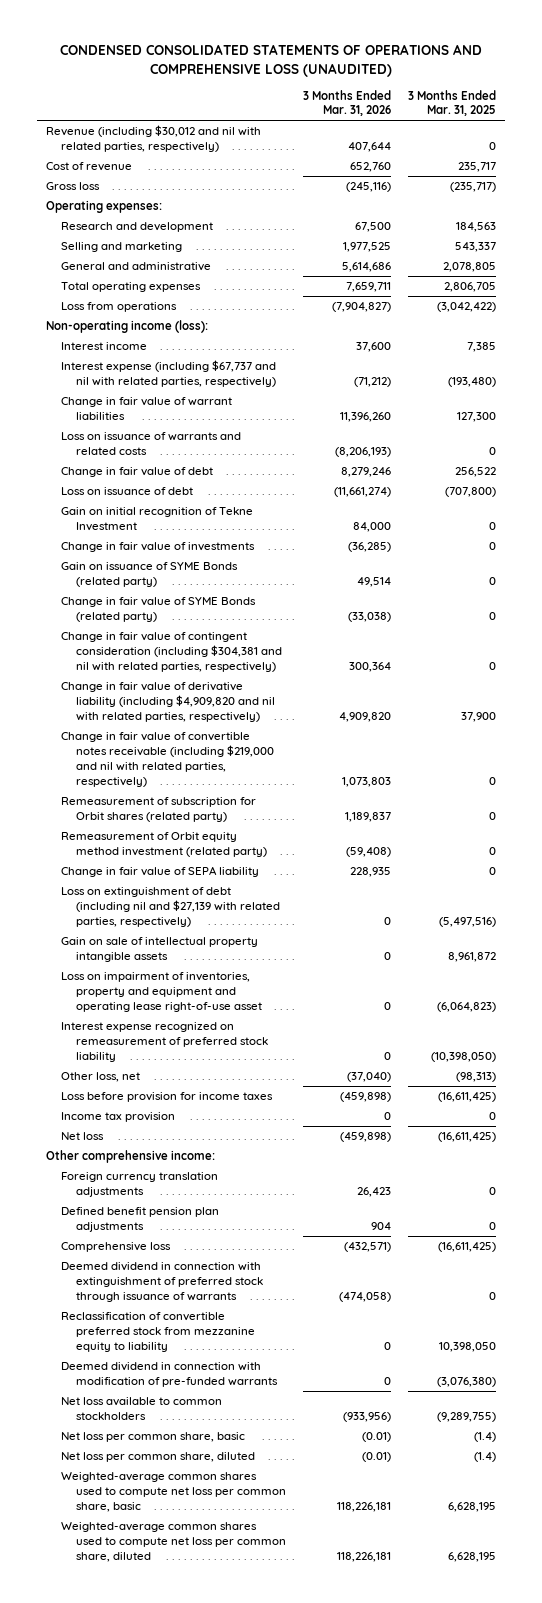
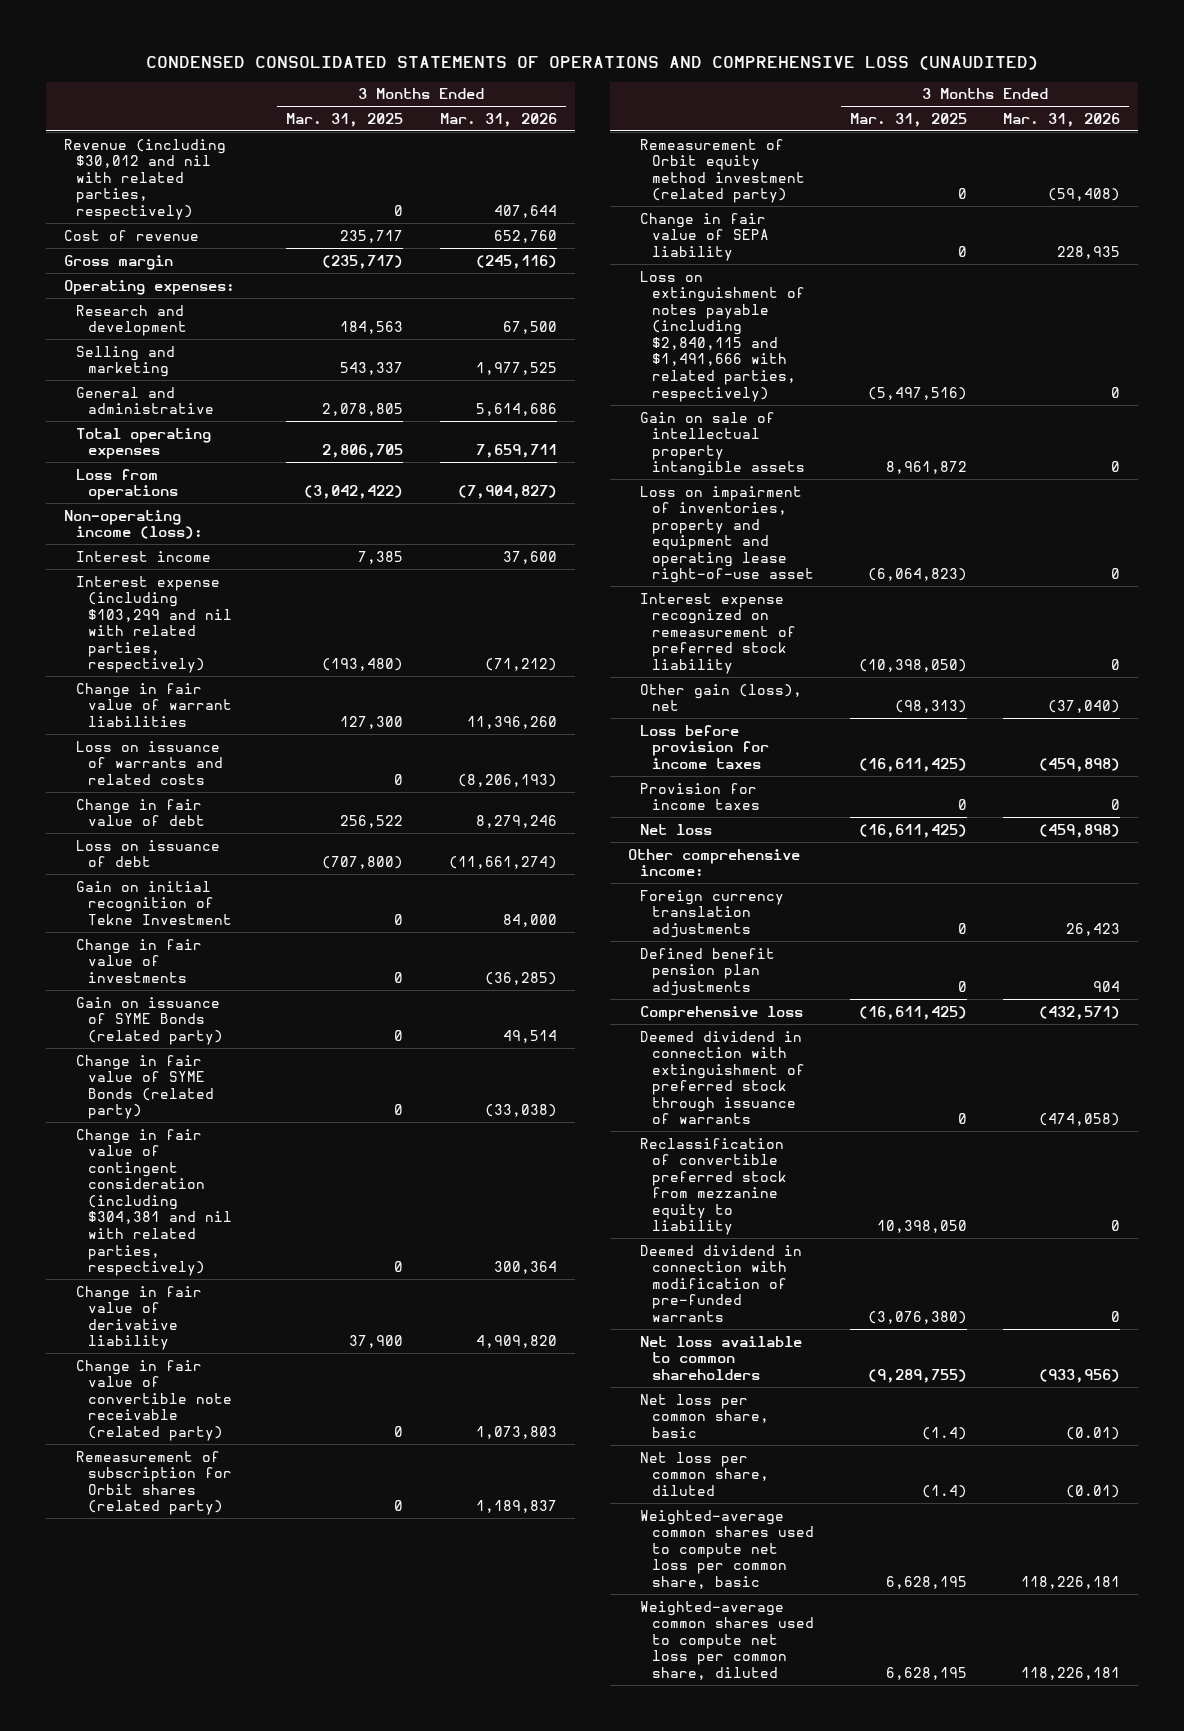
[45,182,100,191] Gross loss -> [64,254,174,270] Gross margin
[60,360,277,388] Interest expense (including $67,737 and nil with related parties, respectively) -> [75,575,232,674] Interest expense (including $103,299 and nil with related parties, respectively)
[60,682,276,723] Change in fair value of derivative liability (including $4,909,820 and nil with related parties, respectively) -> [75,1285,202,1351] Change in fair value of derivative liability
[60,732,275,787] Change in fair value of convertible notes receivable (including $219,000 and nil with related parties, respectively) -> [75,1359,232,1441] Change in fair value of convertible note receivable (related party)
[60,887,281,928] Loss on extinguishment of debt (including nil and $27,139 with related parties, respectively) -> [639,270,805,402] Loss on extinguishment of notes payable (including $2,840,115 and $1,491,666 with related parties, respectively)
[60,1072,140,1083] Other loss, net -> [639,683,802,712] Other gain (loss), net
[60,1112,175,1123] Income tax provision -> [639,782,760,811] Provision for income taxes
[60,1397,222,1421] Net loss available to common stockholders -> [639,1335,802,1380] Net loss available to common shareholders

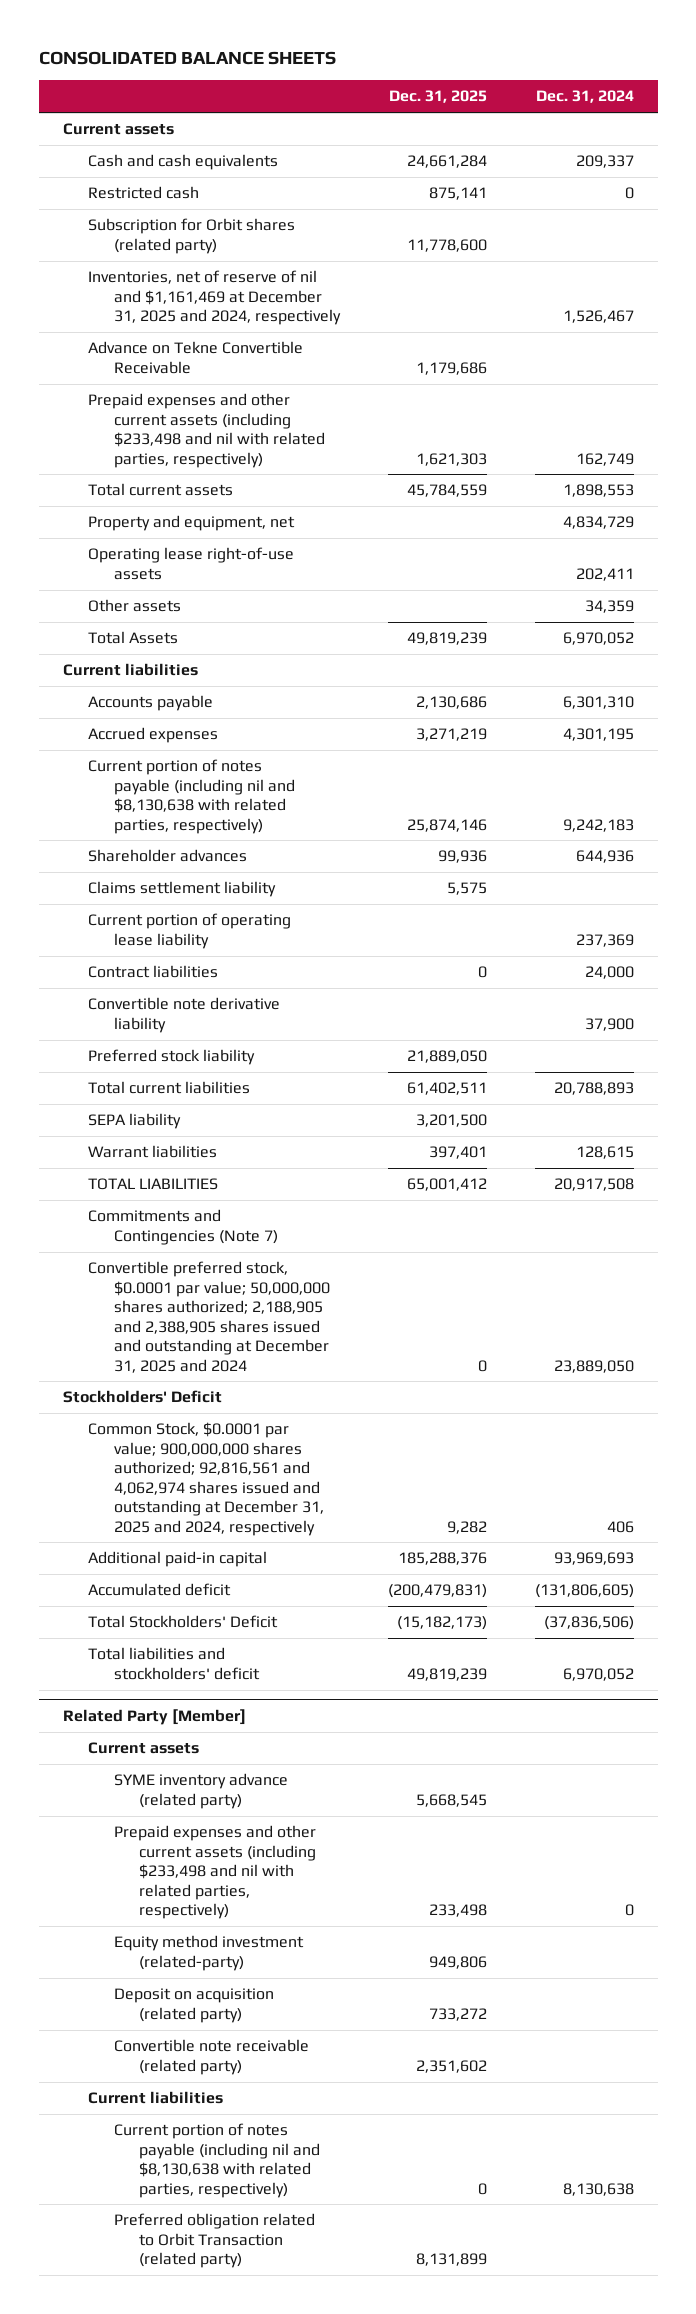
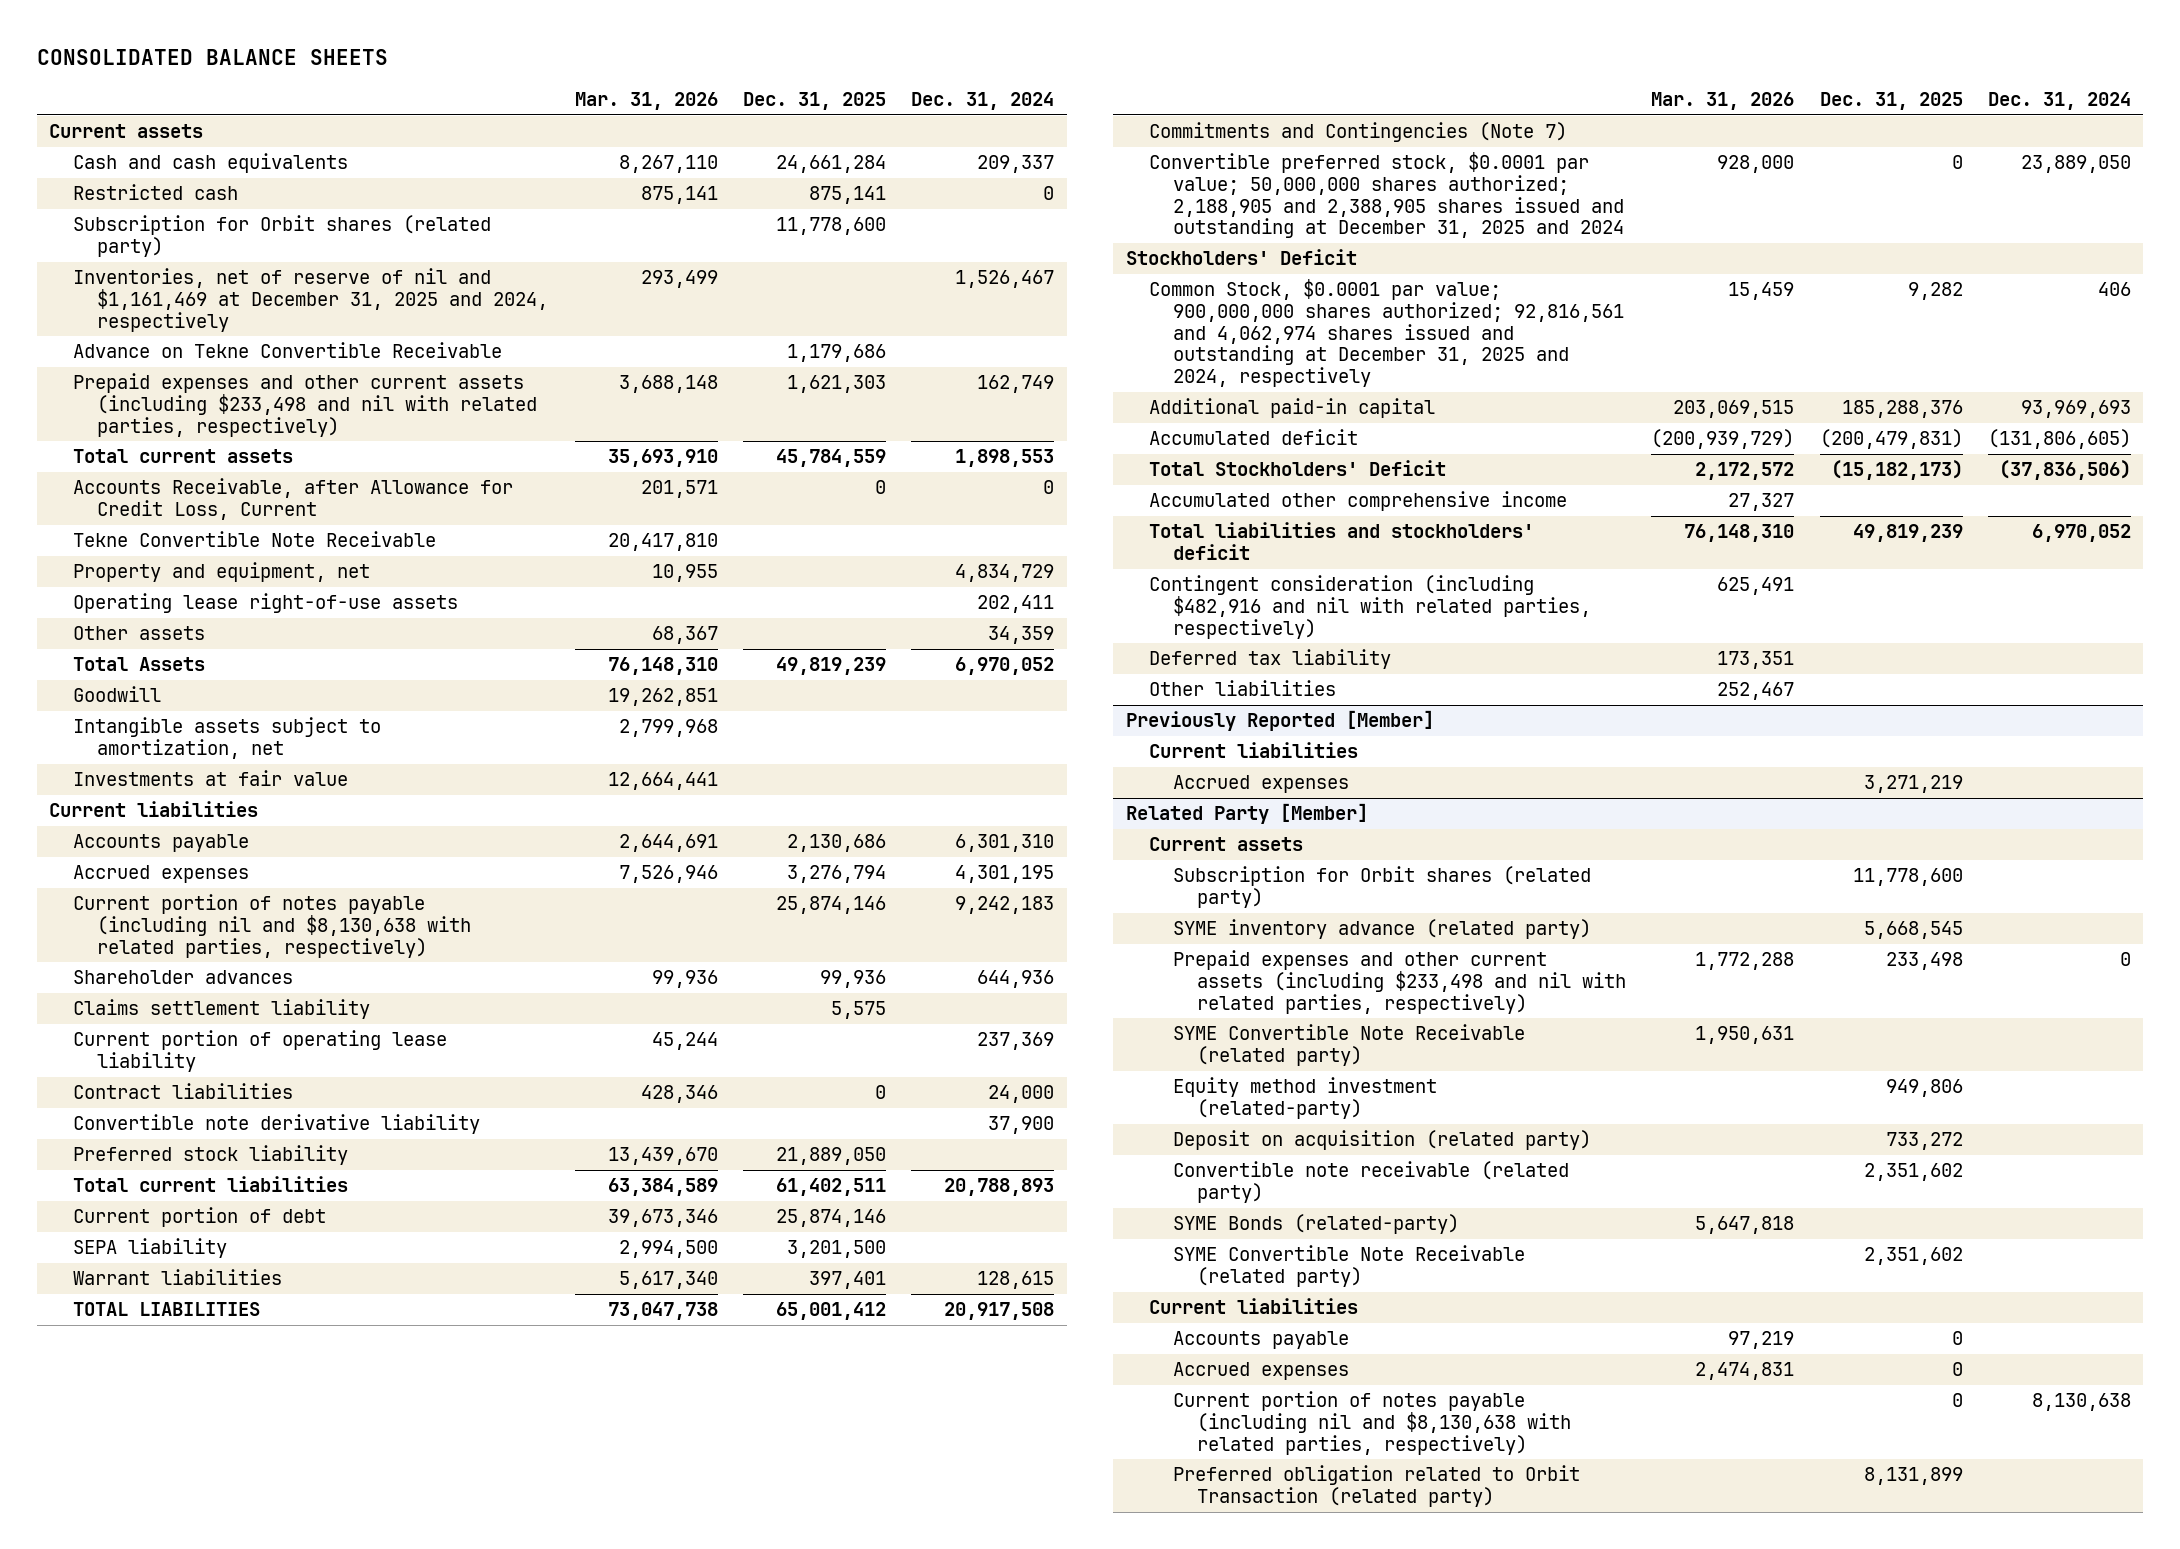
none -> [574,91,718,110] Mar. 31, 2026
none -> [72,478,513,520] Accounts Receivable, after Allowance for Credit Loss, Current
none -> [72,531,436,548] Tekne Convertible Note Receivable
none -> [72,686,161,703] Goodwill
none -> [72,717,381,759] Intangible assets subject to amortization, net
none -> [72,770,348,787] Investments at fair value
[415,728,487,742] 3,271,219 -> [787,865,887,884] 3,276,794
none -> [72,1207,326,1228] Current portion of debt
none -> [1149,491,1568,512] Accumulated other comprehensive income
none -> [1149,575,1592,639] Contingent consideration (including $482,916 and nil with related parties, respectively)
none -> [1149,649,1392,670] Deferred tax liability
none -> [1149,680,1337,697] Other liabilities
none -> [1125,710,1434,732] Previously Reported [Member]
none -> [1149,742,1359,759] Current liabilities
none -> [1173,775,1350,794] Accrued expenses
none -> [1173,866,1592,908] Subscription for Orbit shares (related party)
none -> [1173,1024,1526,1066] SYME Convertible Note Receivable (related party)
none -> [1173,1214,1460,1235] SYME Bonds (related-party)
none -> [1173,1245,1526,1287] SYME Convertible Note Receivable (related party)
none -> [1173,1331,1350,1350] Accounts payable
none -> [1173,1362,1350,1381] Accrued expenses

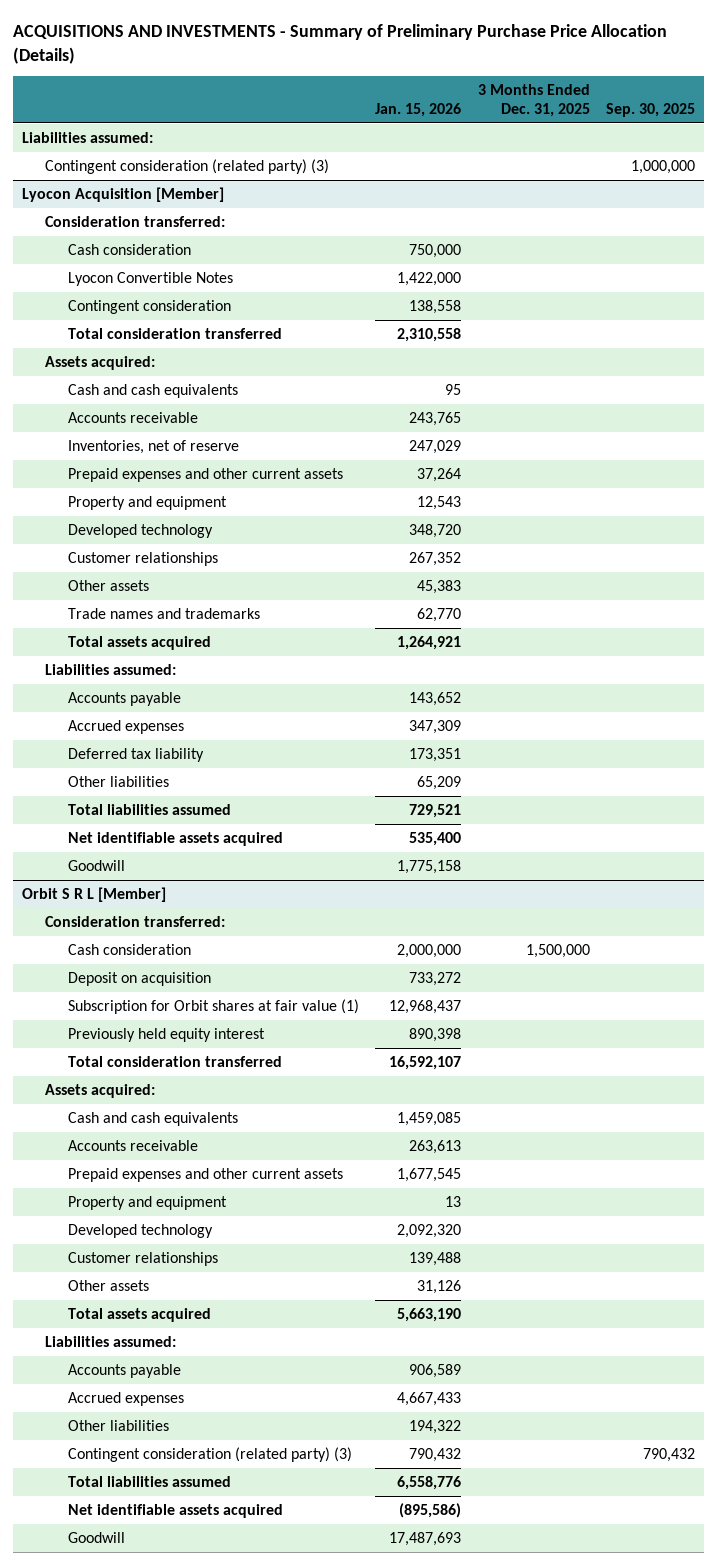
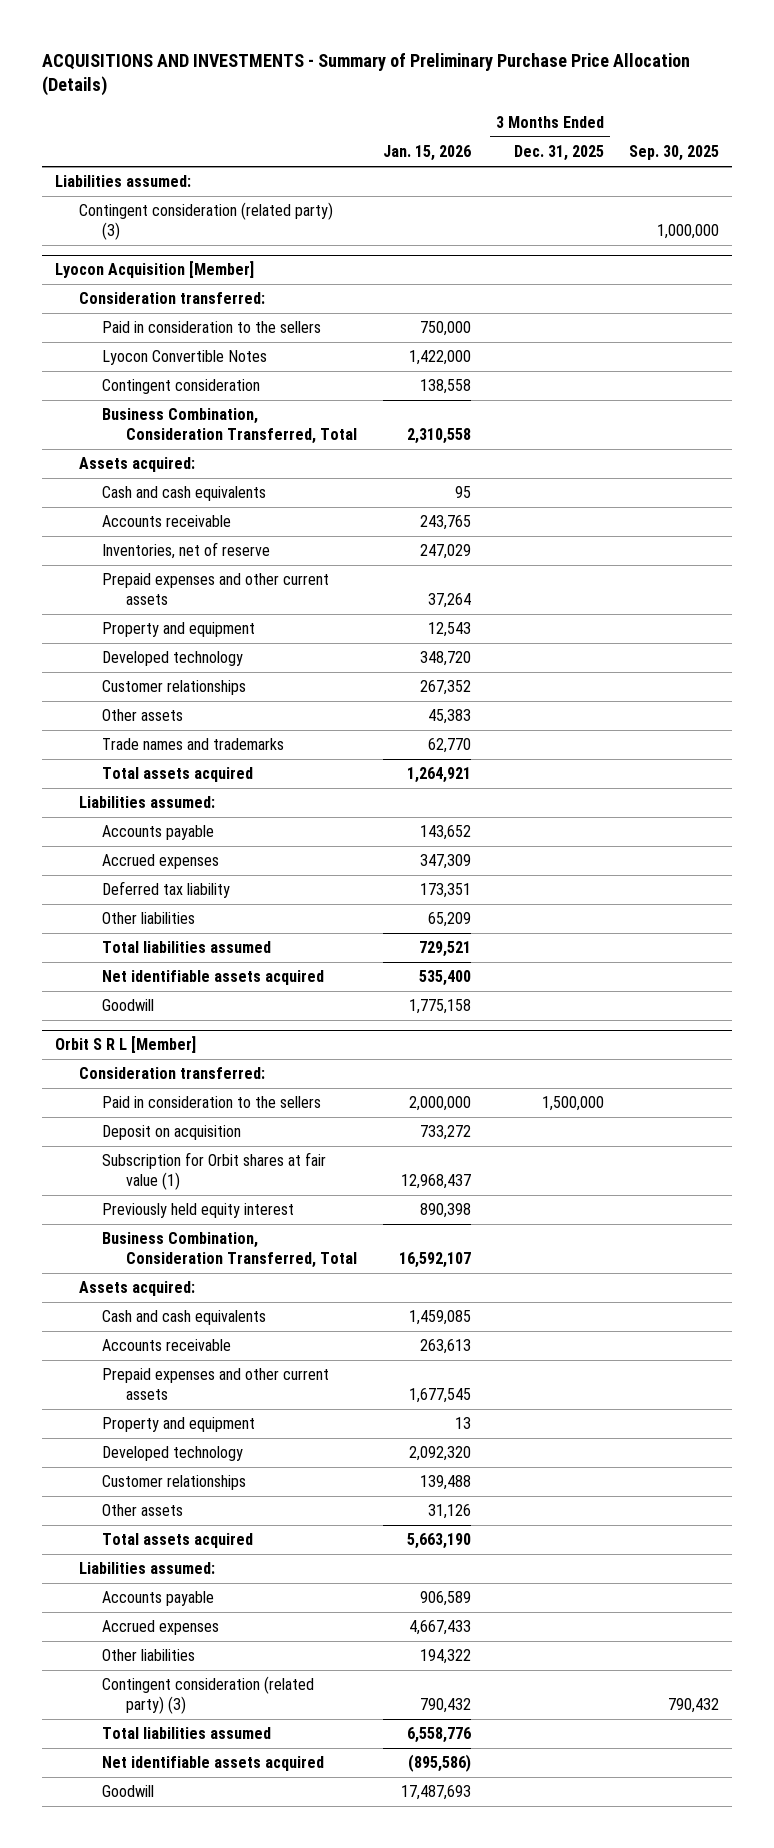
[67,243,191,255] Cash consideration -> [102,321,322,334] Paid in consideration to the sellers
[67,327,282,339] Total consideration transferred -> [102,408,358,445] Business Combination, Consideration Transferred, Total
[67,943,191,955] Cash consideration -> [102,1096,322,1109] Paid in consideration to the sellers
[67,1055,282,1067] Total consideration transferred -> [102,1232,358,1269] Business Combination, Consideration Transferred, Total

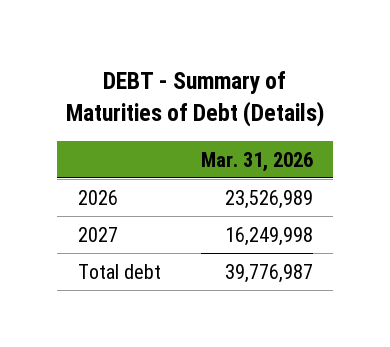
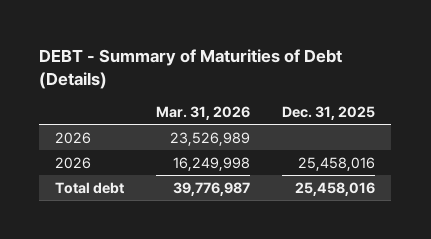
none -> [282,106,376,121] Dec. 31, 2025
[77,226,118,242] 2027 -> [55,156,92,169] 2026

